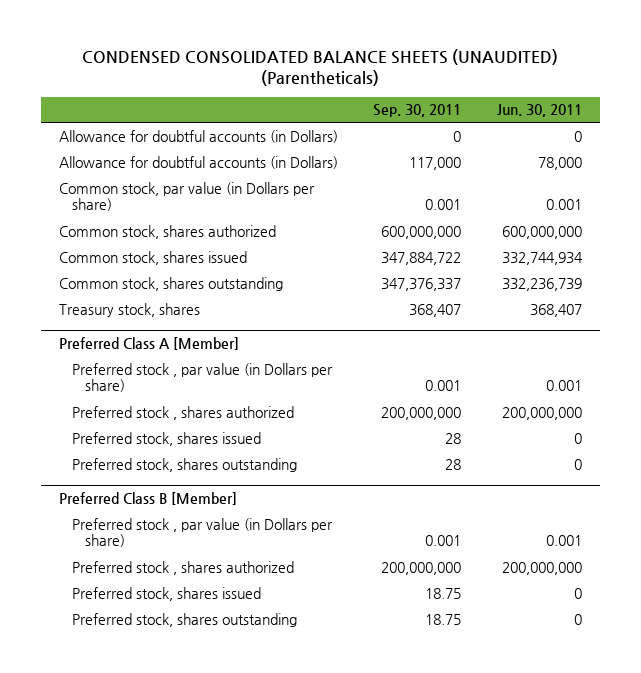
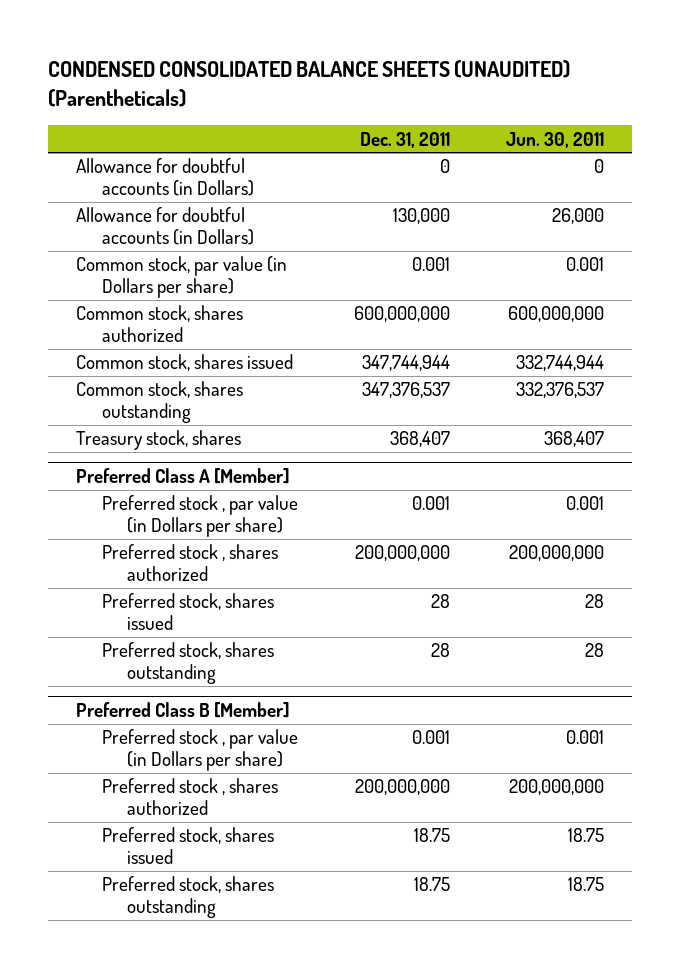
[373,104,462,118] Sep. 30, 2011 -> none
none -> [359,131,450,148] Dec. 31, 2011
[537,156,582,170] 78,000 -> [552,208,605,225] 26,000
[501,251,583,265] 332,744,934 -> [516,355,605,372] 332,744,944
[501,277,582,291] 332,236,739 -> [516,382,605,399] 332,376,537
[573,432,582,444] 0 -> [585,594,605,609] 28
[573,458,582,470] 0 -> [585,643,605,658] 28
[573,587,582,599] 0 -> [568,828,605,843] 18.75
[573,613,582,625] 0 -> [568,877,605,892] 18.75

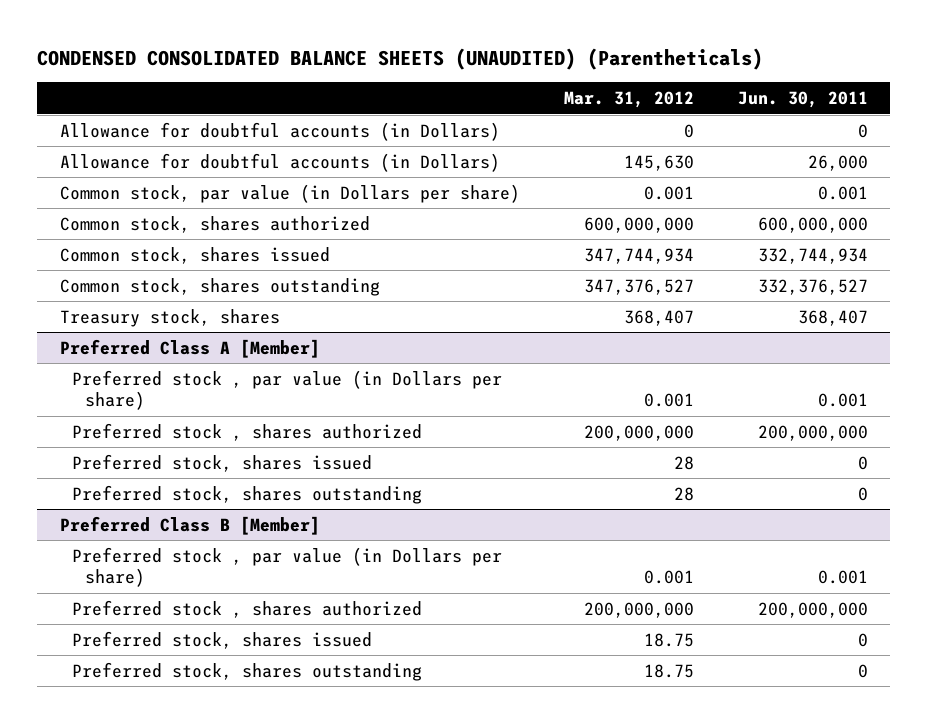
[359,131,450,148] Dec. 31, 2011 -> none
none -> [563,91,694,109] Mar. 31, 2012
[516,355,605,372] 332,744,944 -> [757,247,868,264] 332,744,934
[516,382,605,399] 332,376,537 -> [757,278,868,295] 332,376,527
[585,594,605,609] 28 -> [857,455,868,470] 0
[585,643,605,658] 28 -> [857,486,868,501] 0
[568,828,605,843] 18.75 -> [857,632,868,647] 0
[568,877,605,892] 18.75 -> [857,663,868,678] 0

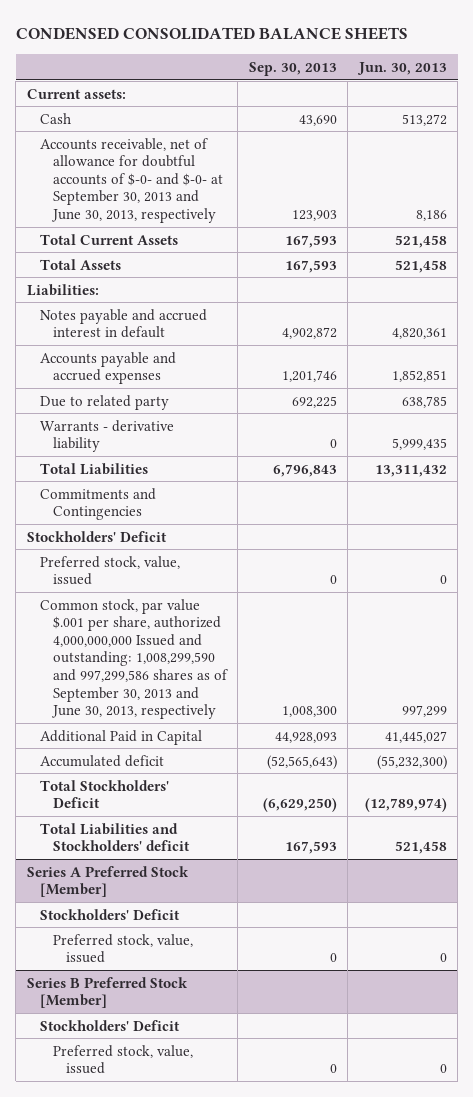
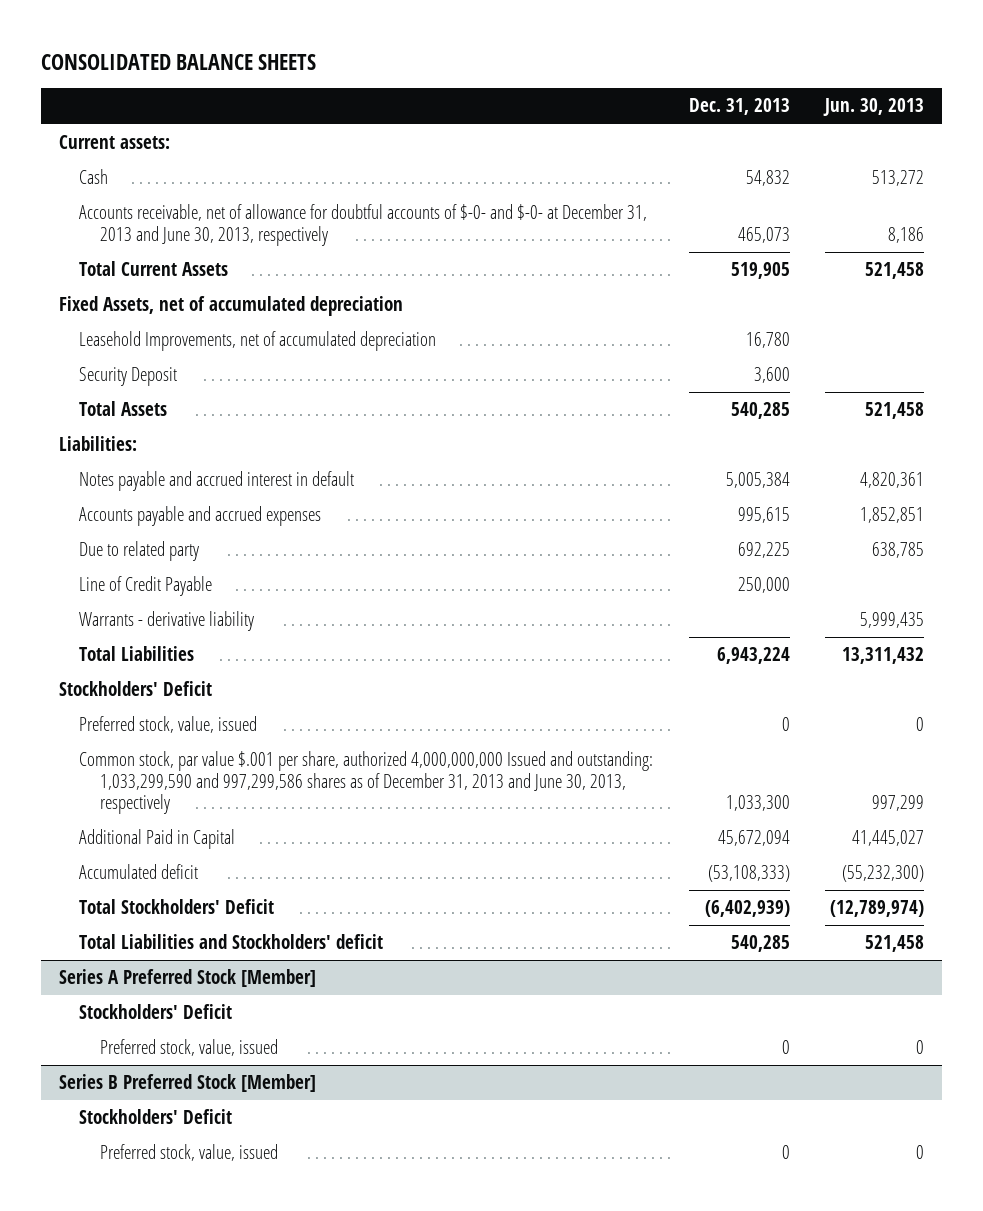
[15,27,408,41] CONDENSED CONSOLIDATED BALANCE SHEETS -> [40,53,316,70] CONSOLIDATED BALANCE SHEETS
[248,61,337,76] Sep. 30, 2013 -> none
none -> [688,98,790,116] Dec. 31, 2013
[39,137,224,223] Accounts receivable, net of allowance for doubtful accounts of $-0- and $-0- at September 30, 2013 and June 30, 2013, respectively -> [79,204,648,246] Accounts receivable, net of allowance for doubtful accounts of $-0- and $-0- at December 31, 2013 and June 30, 2013, respectively
none -> [58,296,403,317] Fixed Assets, net of accumulated depreciation
none -> [79,331,437,352] Leasehold Improvements, net of accumulated depreciation
none -> [79,367,178,387] Security Deposit
none -> [79,576,213,597] Line of Credit Payable
[39,487,156,521] Commitments and Contingencies -> none
[39,598,229,720] Common stock, par value $.001 per share, authorized 4,000,000,000 Issued and outstanding: 1,008,299,590 and 997,299,586 shares as of September 30, 2013 and June 30, 2013, respectively -> [79,751,654,815] Common stock, par value $.001 per share, authorized 4,000,000,000 Issued and outstanding: 1,033,299,590 and 997,299,586 shares as of December 31, 2013 and June 30, 2013, respectively

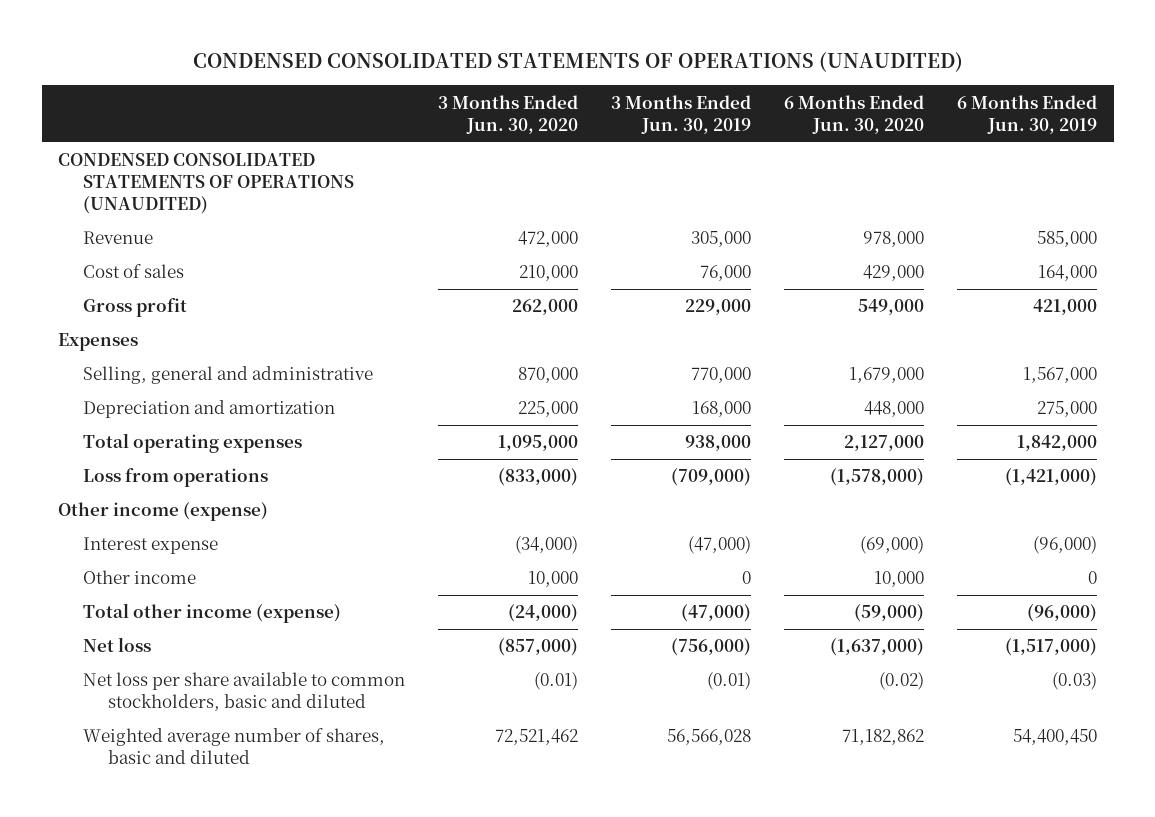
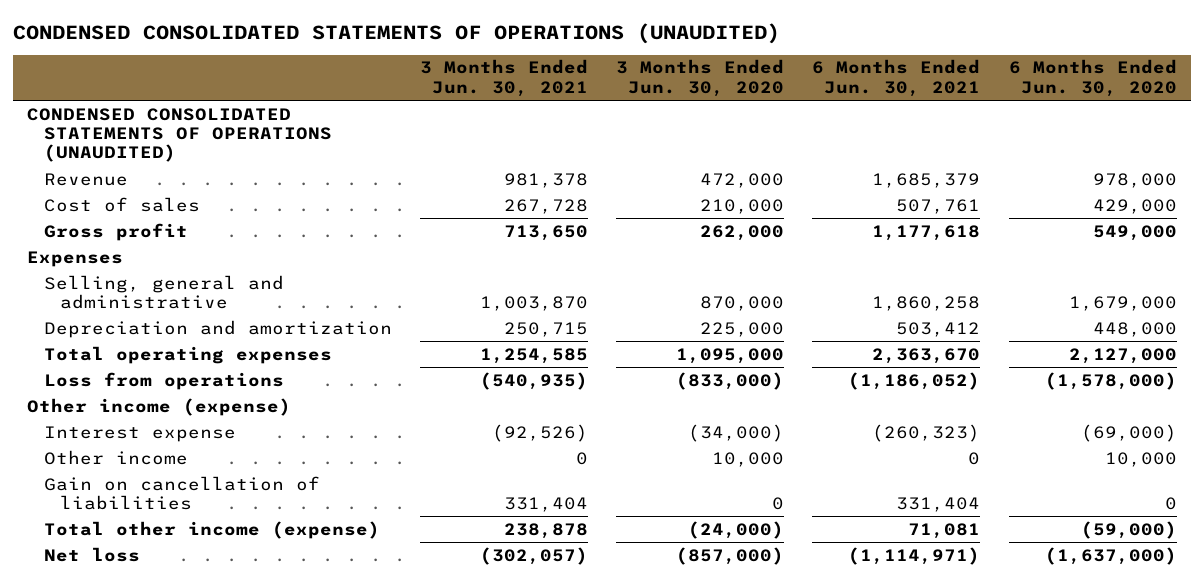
[610,94,751,134] 3 Months Ended Jun. 30, 2019 -> none
[957,94,1098,134] 6 Months Ended Jun. 30, 2019 -> none
none -> [419,59,588,97] 3 Months Ended Jun. 30, 2021
none -> [812,59,981,97] 6 Months Ended Jun. 30, 2021
none -> [43,475,320,511] Gain on cancellation of liabilities
[82,672,405,712] Net loss per share available to common stockholders, basic and diluted -> none
[82,728,385,765] Weighted average number of shares, basic and diluted -> none

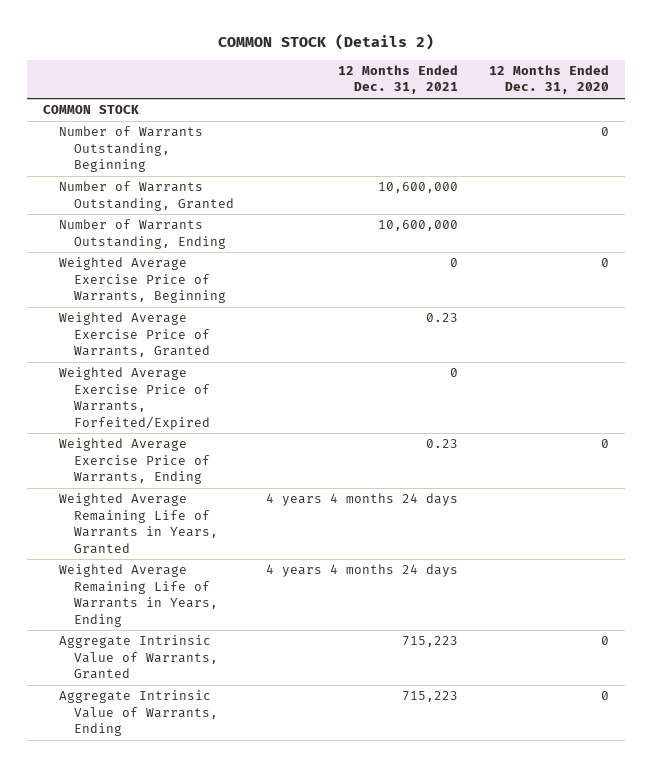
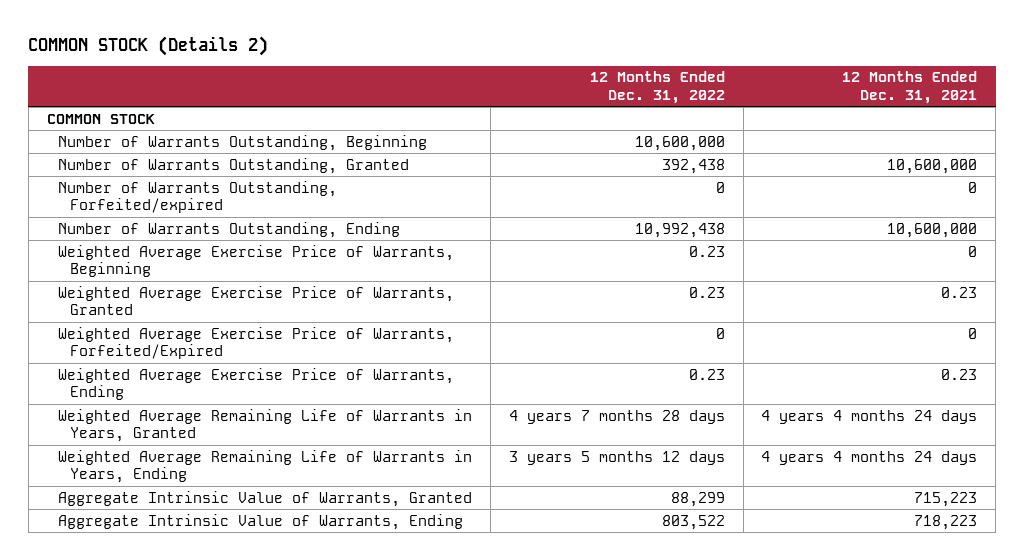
[489,65,610,95] 12 Months Ended Dec. 31, 2020 -> none
none -> [589,71,725,104] 12 Months Ended Dec. 31, 2022
none -> [58,180,338,214] Number of Warrants Outstanding, Forfeited/expired
[401,691,458,703] 715,223 -> [914,514,978,530] 718,223

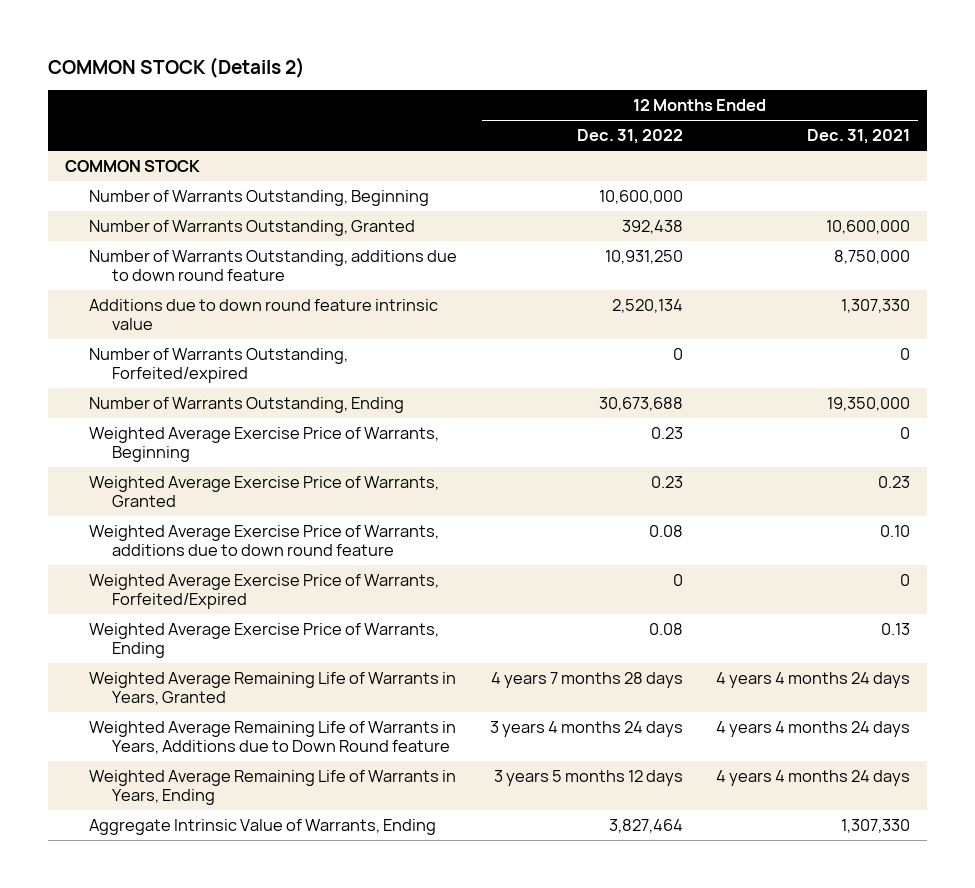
none -> [88,249,457,282] Number of Warrants Outstanding, additions due to down round feature
none -> [88,298,438,331] Additions due to down round feature intrinsic value
[634,222,725,238] 10,992,438 -> [598,396,683,411] 30,673,688
[887,222,978,238] 10,600,000 -> [827,396,911,411] 19,350,000
none -> [88,524,439,557] Weighted Average Exercise Price of Warrants, additions due to down round feature
[688,368,725,380] 0.23 -> [648,622,683,635] 0.08
[941,368,978,380] 0.23 -> [881,622,911,635] 0.13
none -> [88,720,456,755] Weighted Average Remaining Life of Warrants in Years, Additions due to Down Round feature
[58,490,473,507] Aggregate Intrinsic Value of Warrants, Granted -> none
[661,514,725,530] 803,522 -> [608,818,683,833] 3,827,464
[914,514,978,530] 718,223 -> [841,818,911,833] 1,307,330

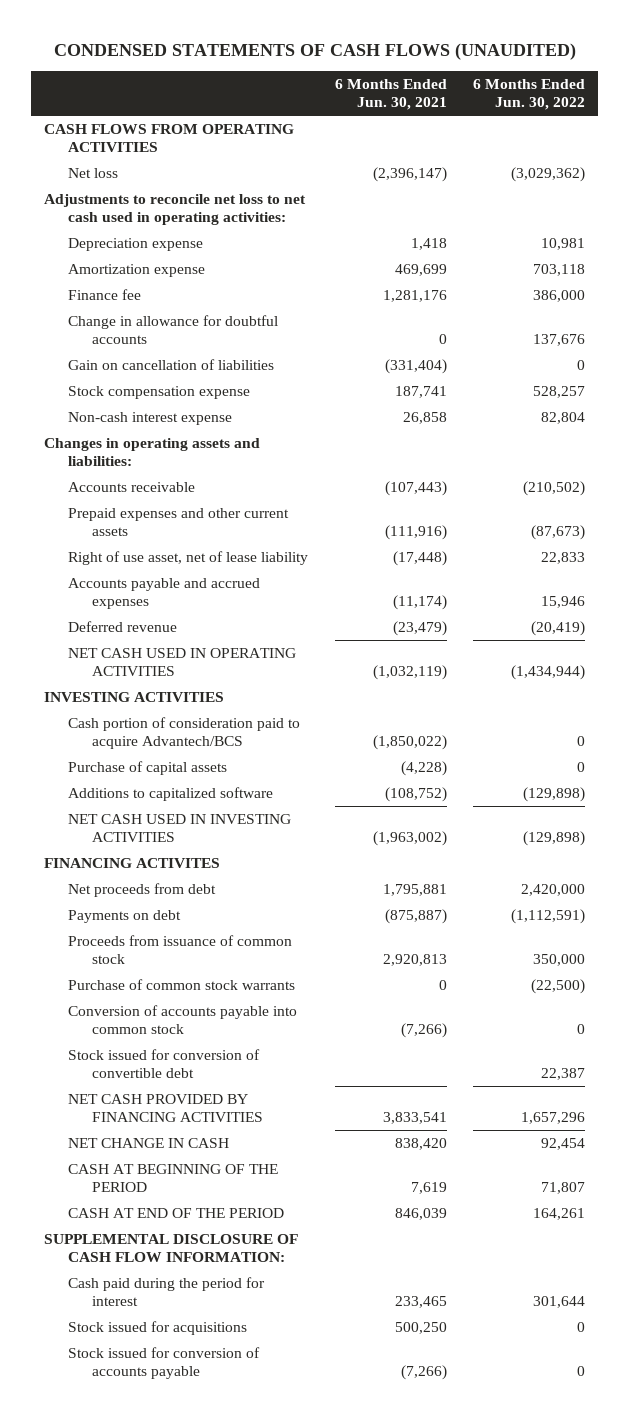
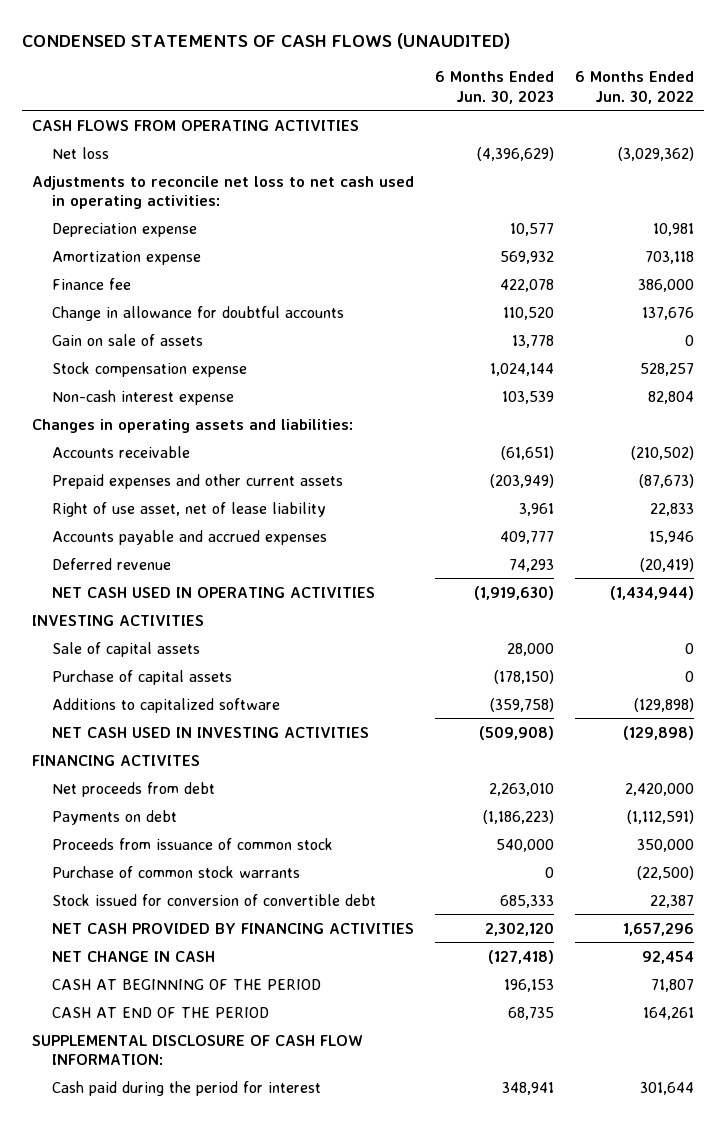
[334,79,447,111] 6 Months Ended Jun. 30, 2021 -> none
none -> [434,71,554,104] 6 Months Ended Jun. 30, 2023
[67,358,274,370] Gain on cancellation of liabilities -> none
none -> [51,333,203,346] Gain on sale of assets
[67,716,300,750] Cash portion of consideration paid to acquire Advantech/BCS -> none
none -> [51,641,200,657] Sale of capital assets
[67,1004,297,1035] Conversion of accounts payable into common stock -> none
[67,1320,247,1335] Stock issued for acquisitions -> none
[67,1346,260,1380] Stock issued for conversion of accounts payable -> none

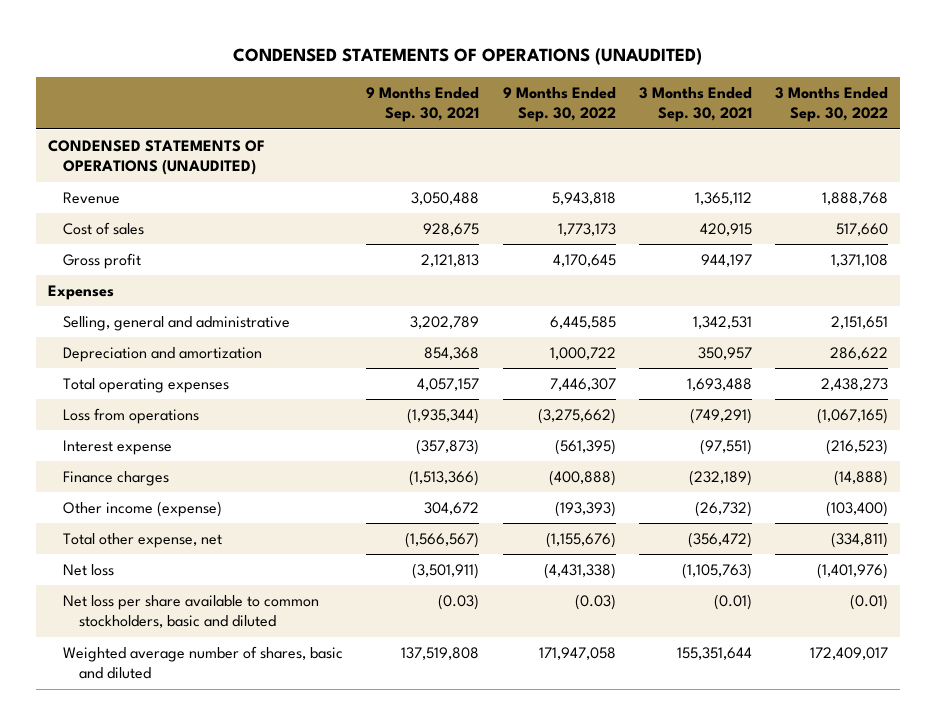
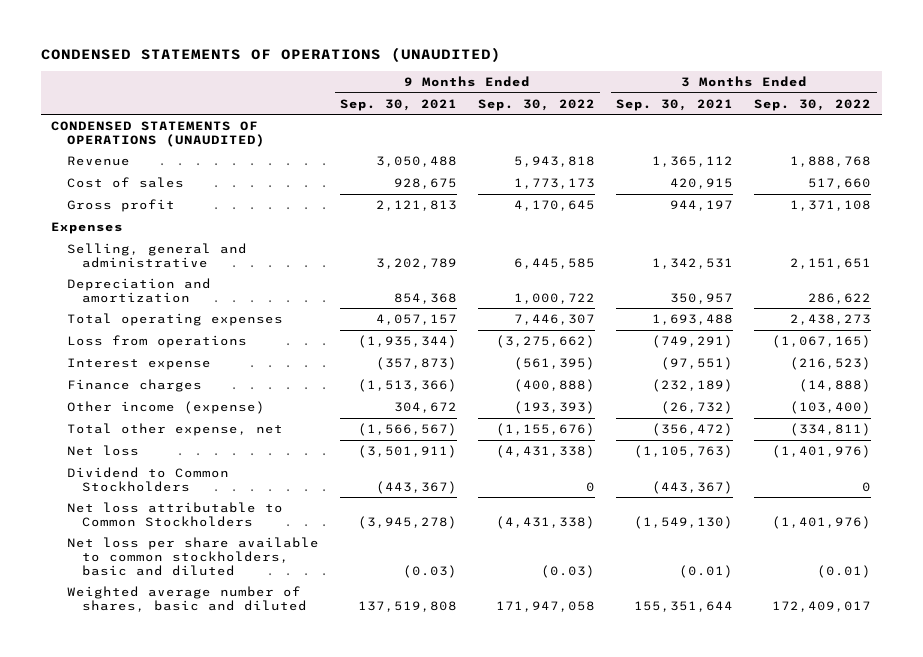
none -> [66,466,229,492] Dividend to Common Stockholders
none -> [66,501,283,527] Net loss attributable to Common Stockholders

